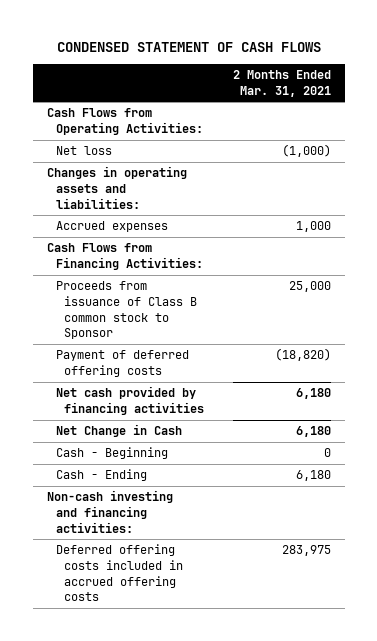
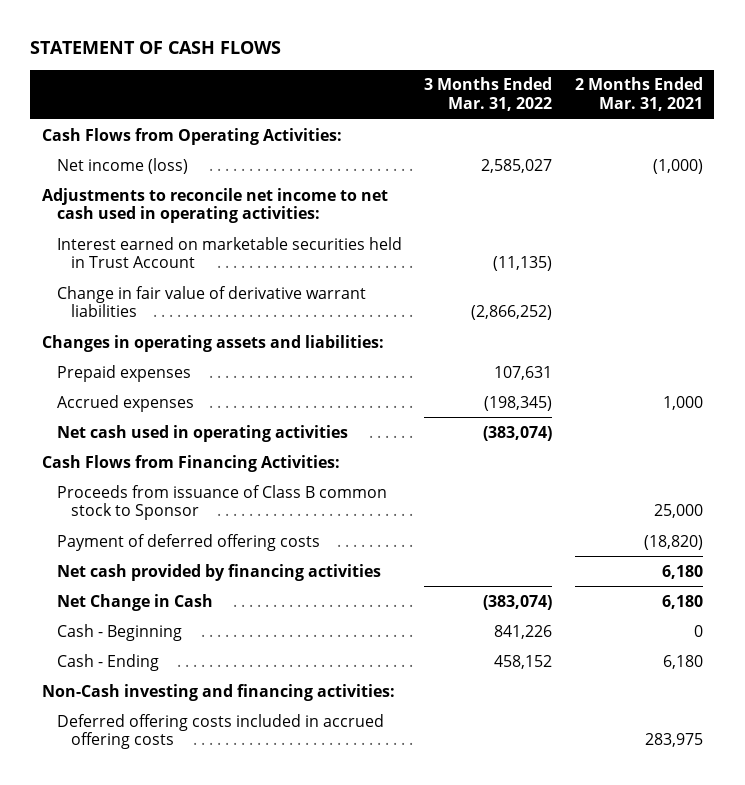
[56,41,321,52] CONDENSED STATEMENT OF CASH FLOWS -> [30,41,282,55] STATEMENT OF CASH FLOWS
none -> [424,77,553,112] 3 Months Ended Mar. 31, 2022
[55,146,112,156] Net loss -> [56,157,188,174] Net income (loss)
none -> [41,187,388,224] Adjustments to reconcile net income to net cash used in operating activities:
none -> [56,236,402,269] Interest earned on marketable securities held in Trust Account
none -> [56,285,366,318] Change in fair value of derivative warrant liabilities
none -> [56,364,191,382] Prepaid expenses
none -> [56,424,348,442] Net cash used in operating activities
[46,490,173,533] Non-cash investing and financing activities: -> [41,683,395,701] Non-Cash investing and financing activities:

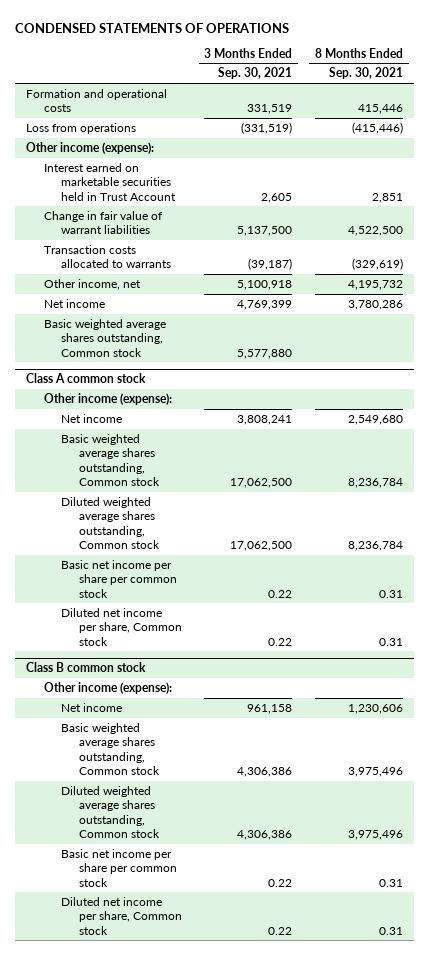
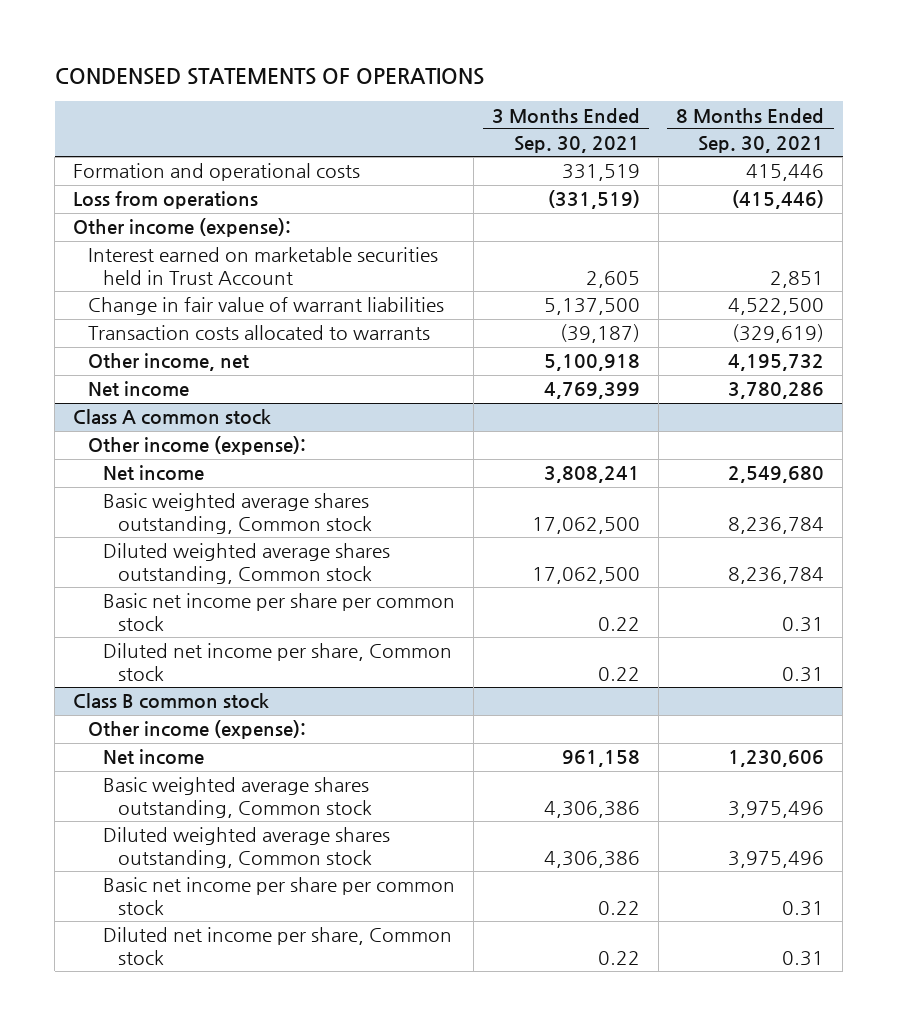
[43,318,166,357] Basic weighted average shares outstanding, Common stock -> none

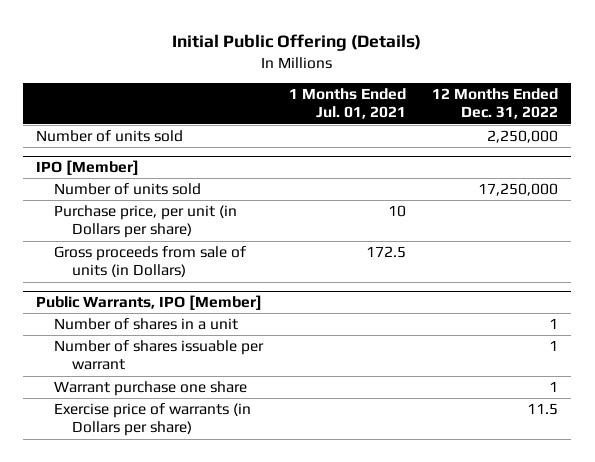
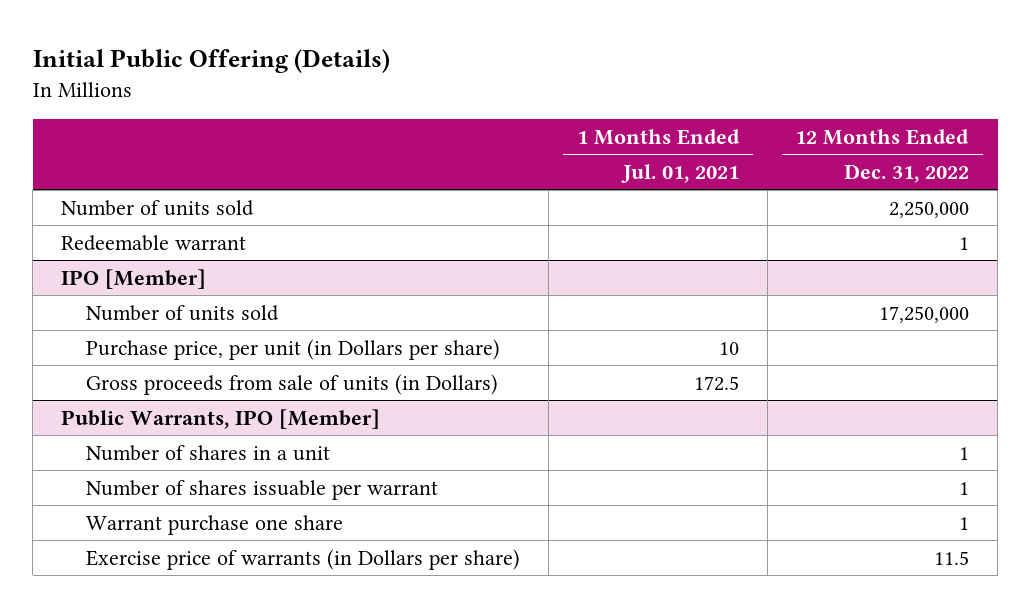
none -> [61,234,247,251] Redeemable warrant

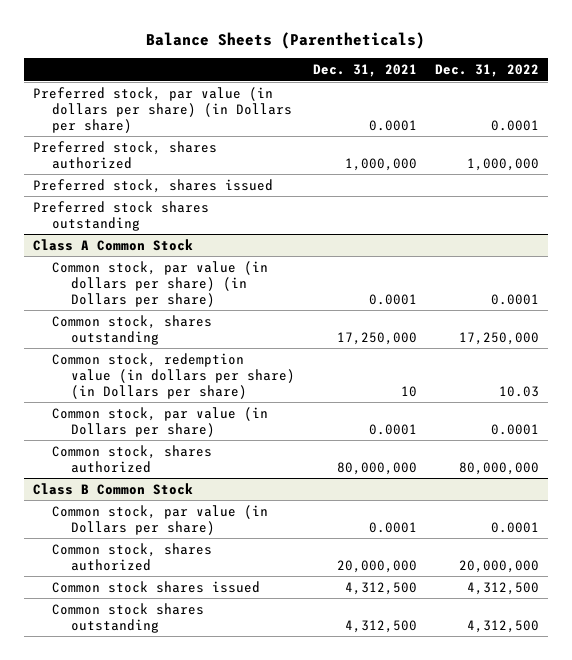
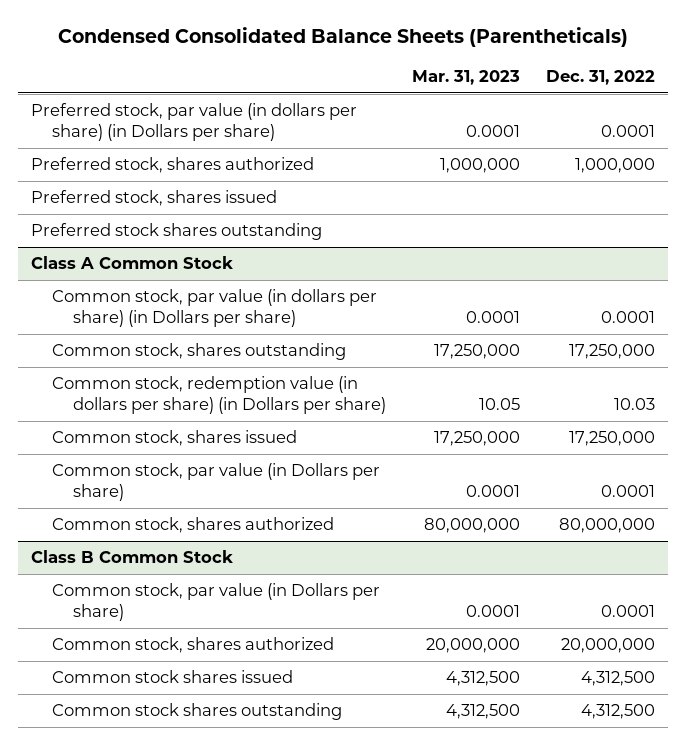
[146,31,426,49] Balance Sheets (Parentheticals) -> [57,27,628,48] Condensed Consolidated Balance Sheets (Parentheticals)
[312,64,417,78] Dec. 31, 2021 -> none
none -> [412,70,521,86] Mar. 31, 2023
none -> [52,430,298,447] Common stock, shares issued

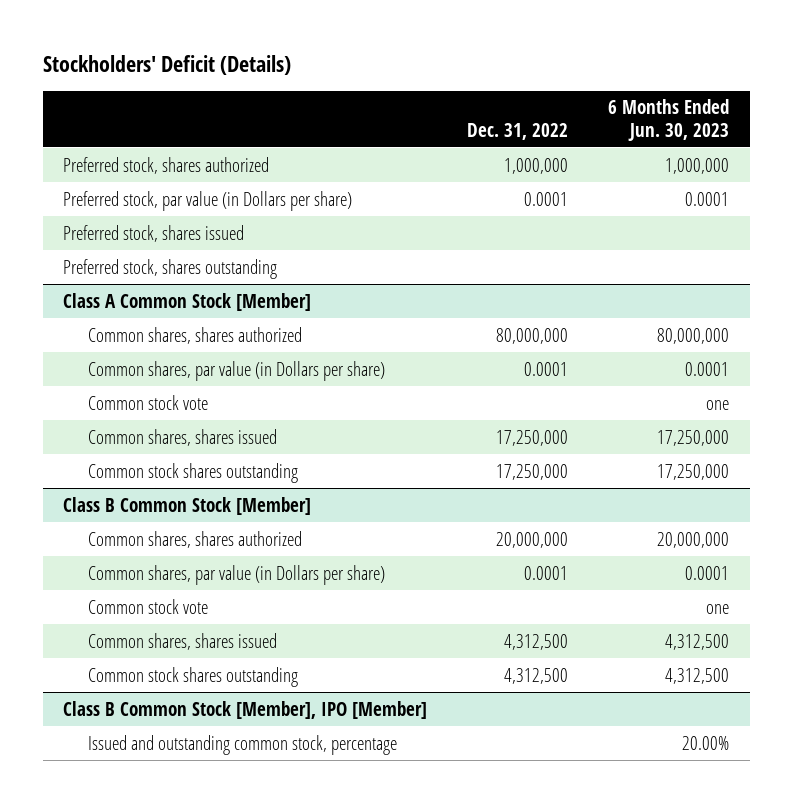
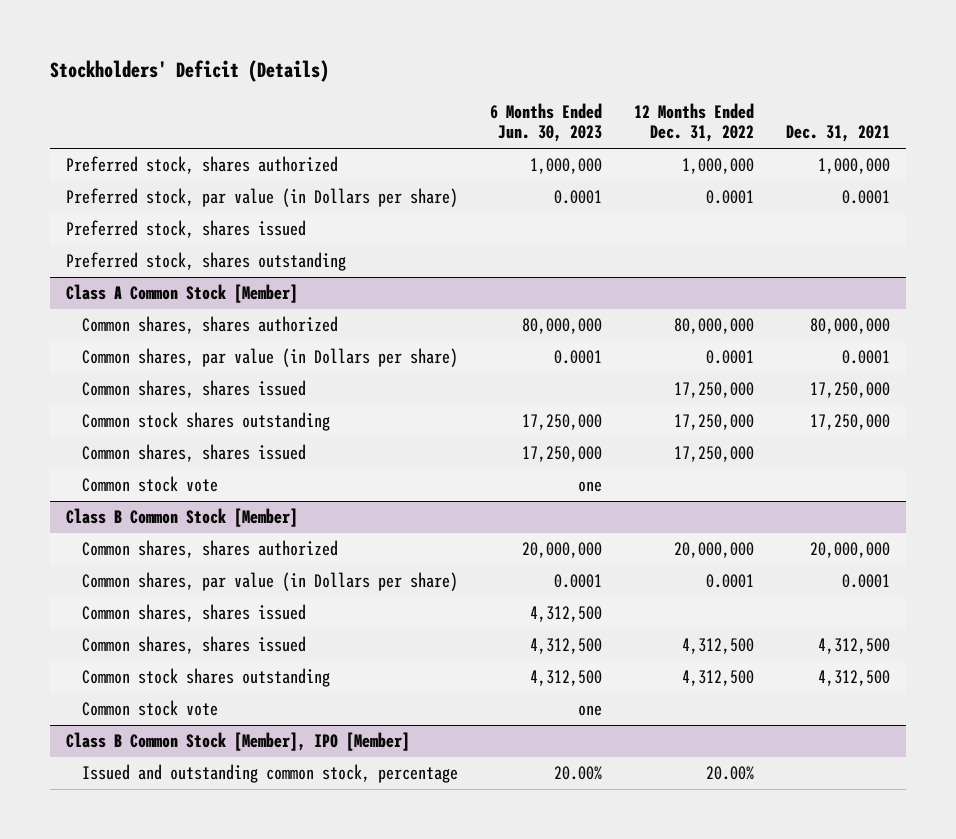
[467,122,569,140] Dec. 31, 2022 -> none
none -> [634,102,755,143] 12 Months Ended Dec. 31, 2022
none -> [786,125,891,143] Dec. 31, 2021
none -> [81,380,306,399] Common shares, shares issued
[88,428,278,446] Common shares, shares issued -> [81,444,306,463] Common shares, shares issued
[88,394,209,410] Common stock vote -> [81,476,218,493] Common stock vote
none -> [81,636,306,655] Common shares, shares issued
[88,598,209,614] Common stock vote -> [81,700,218,717] Common stock vote

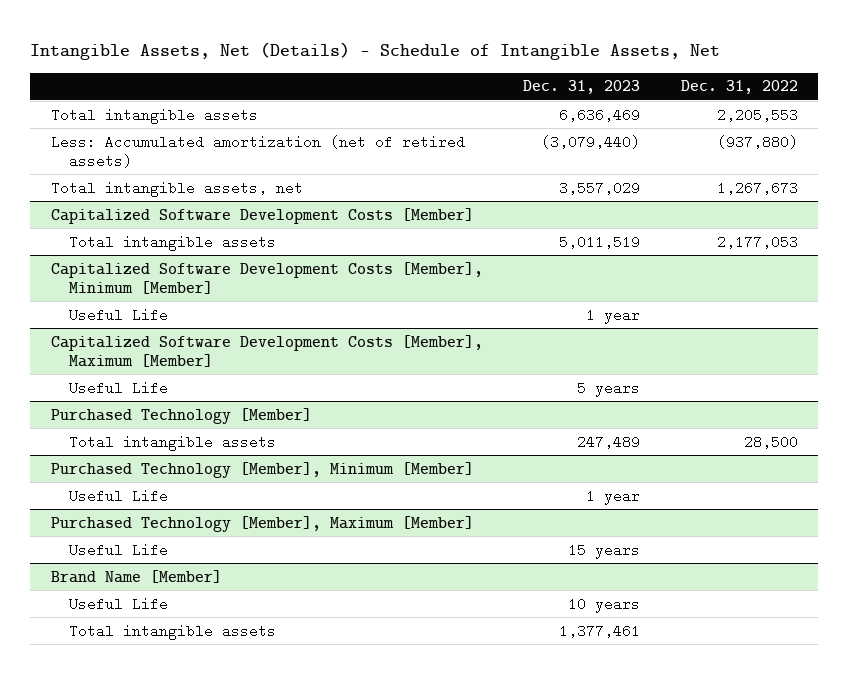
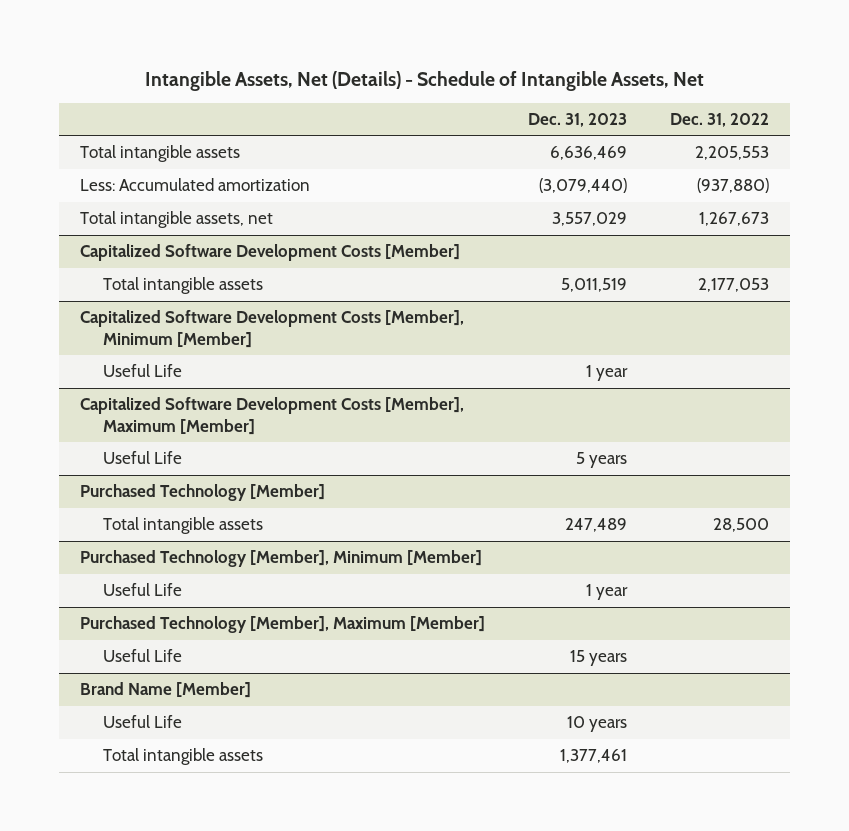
[50,134,465,169] Less: Accumulated amortization (net of retired assets) -> [80,178,311,192] Less: Accumulated amortization

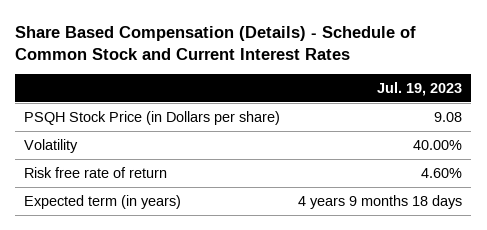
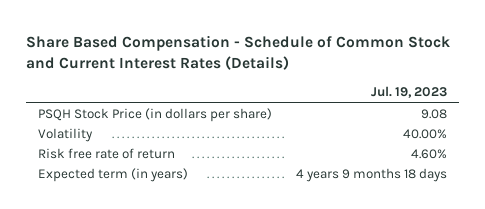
[15,25,417,60] Share Based Compensation (Details) - Schedule of Common Stock and Current Interest Rates -> [25,34,450,71] Share Based Compensation - Schedule of Common Stock and Current Interest Rates (Details)
[24,110,281,125] PSQH Stock Price (in Dollars per share) -> [37,107,272,122] PSQH Stock Price (in dollars per share)

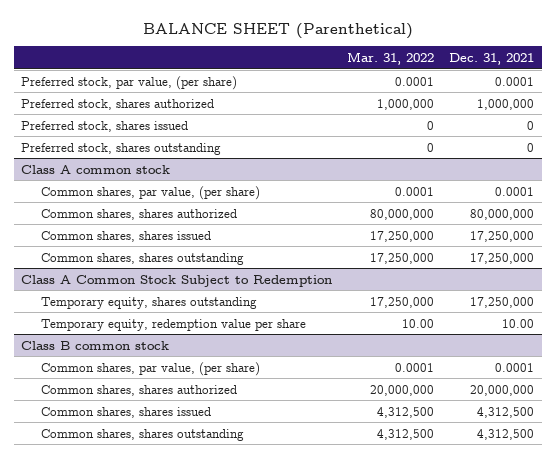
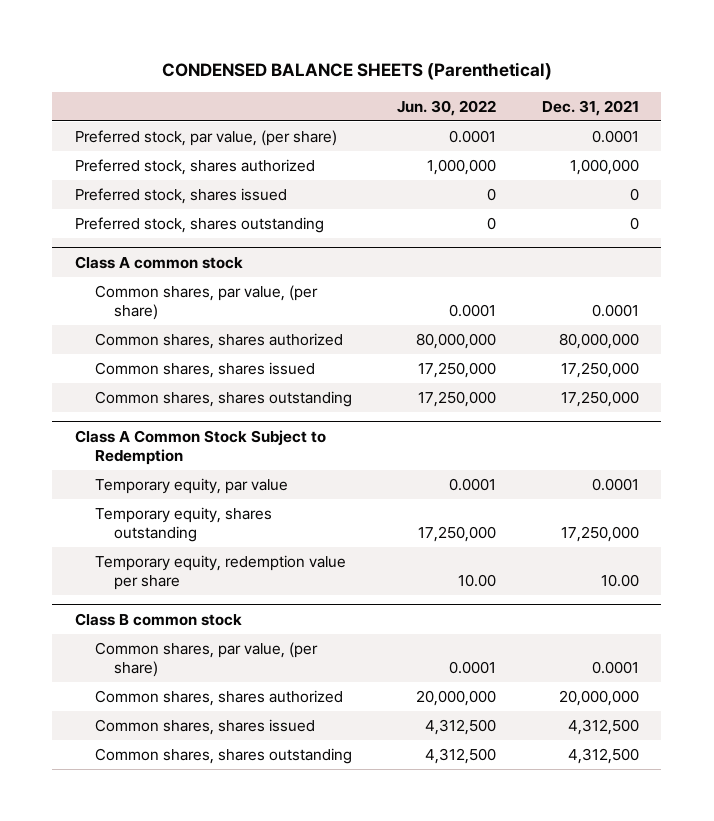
[142,22,413,39] BALANCE SHEET (Parenthetical) -> [161,62,552,81] CONDENSED BALANCE SHEETS (Parenthetical)
[347,52,435,66] Mar. 31, 2022 -> none
none -> [397,99,497,116] Jun. 30, 2022
none -> [94,478,288,495] Temporary equity, par value

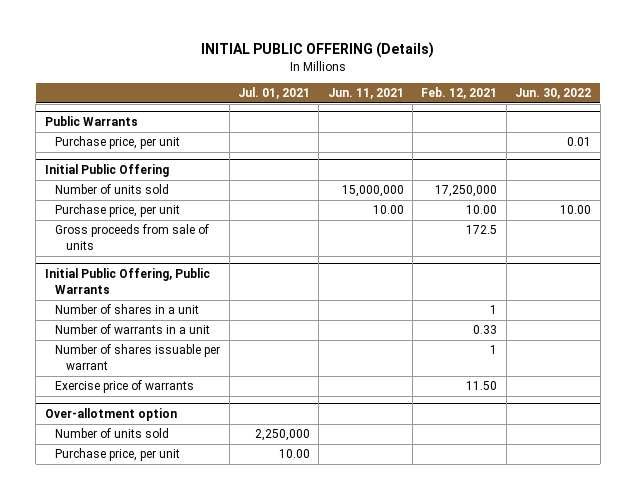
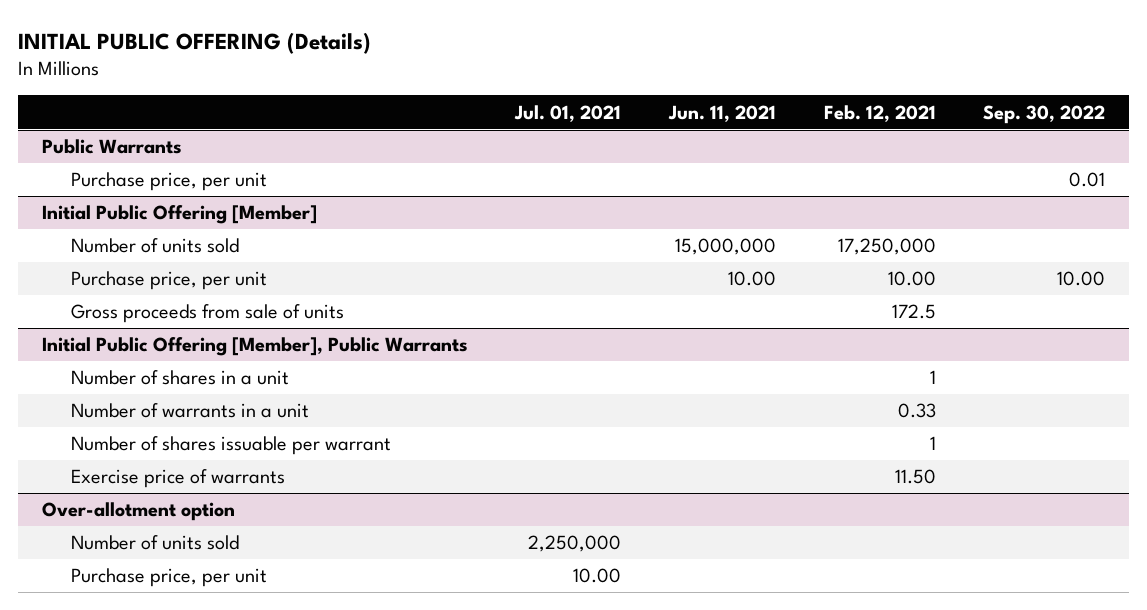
[515,87,592,99] Jun. 30, 2022 -> none
none -> [983,104,1106,124] Sep. 30, 2022
[44,164,169,178] Initial Public Offering -> [41,205,317,225] Initial Public Offering [Member]
[44,268,210,294] Initial Public Offering, Public Warrants -> [41,337,468,357] Initial Public Offering [Member], Public Warrants

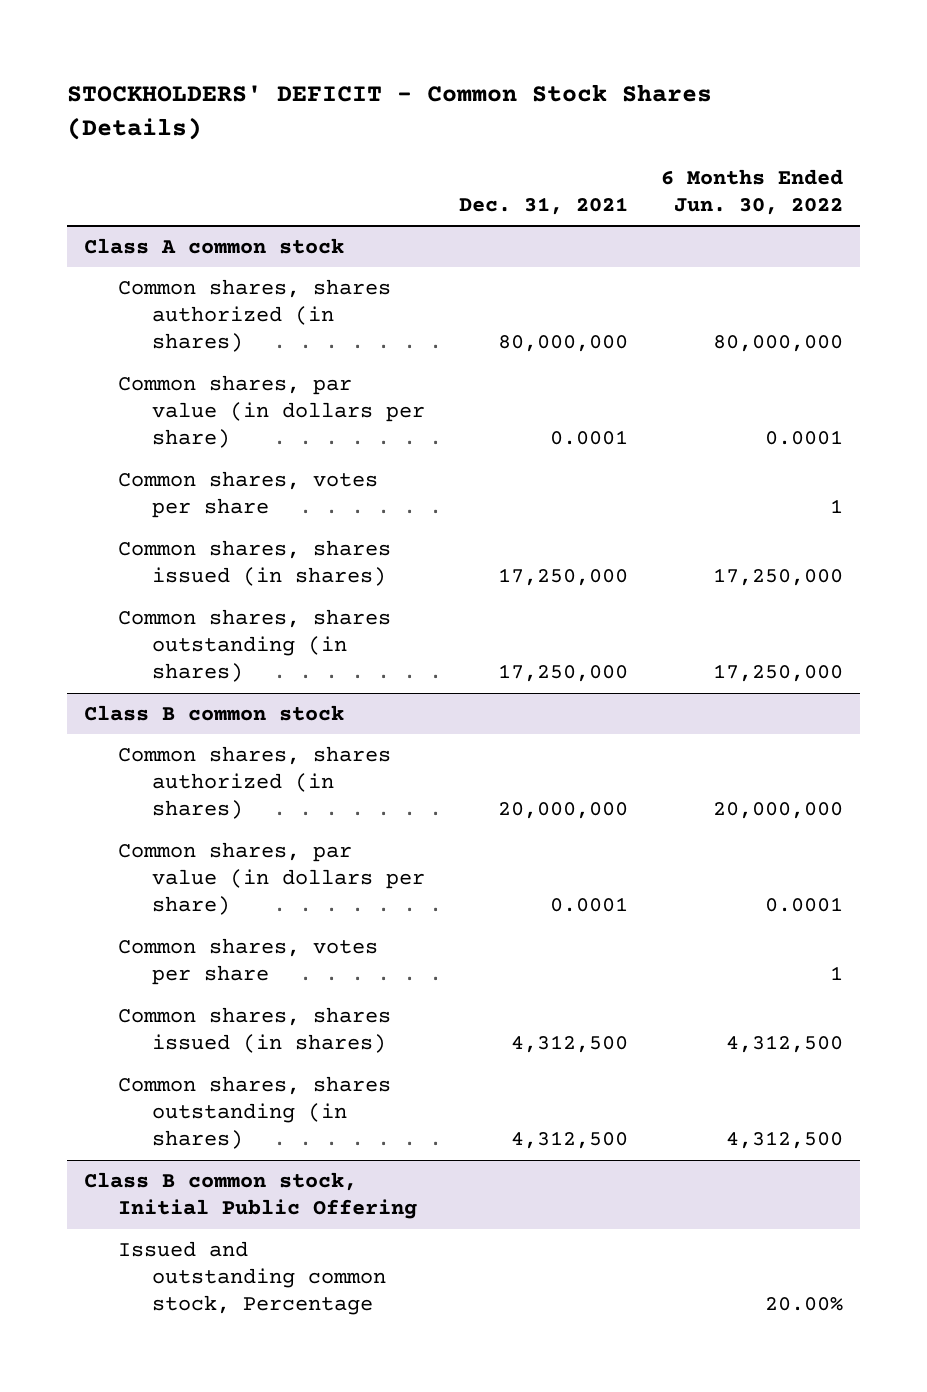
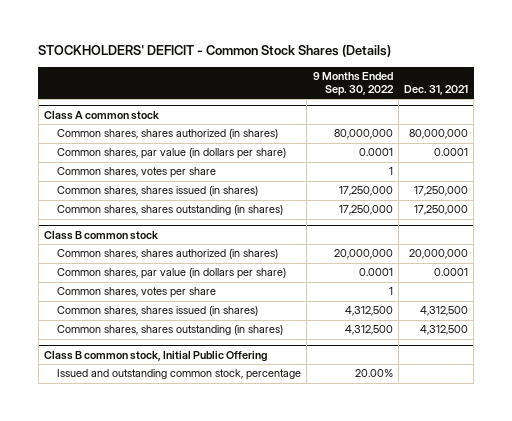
[660,168,843,216] 6 Months Ended Jun. 30, 2022 -> none
none -> [312,72,394,97] 9 Months Ended Sep. 30, 2022
[118,1240,387,1316] Issued and outstanding common stock, Percentage -> [57,369,302,381] Issued and outstanding common stock, percentage

